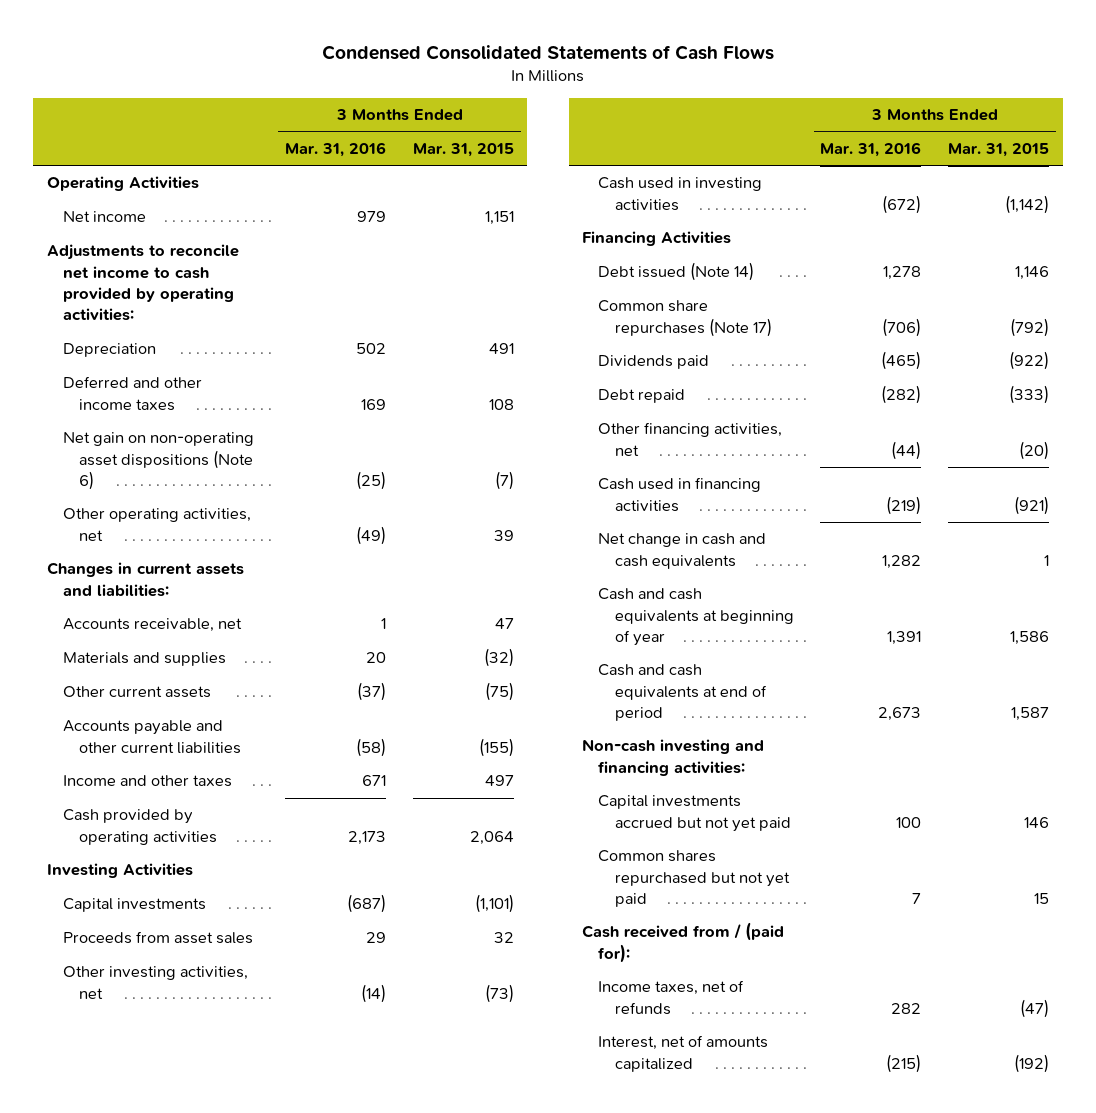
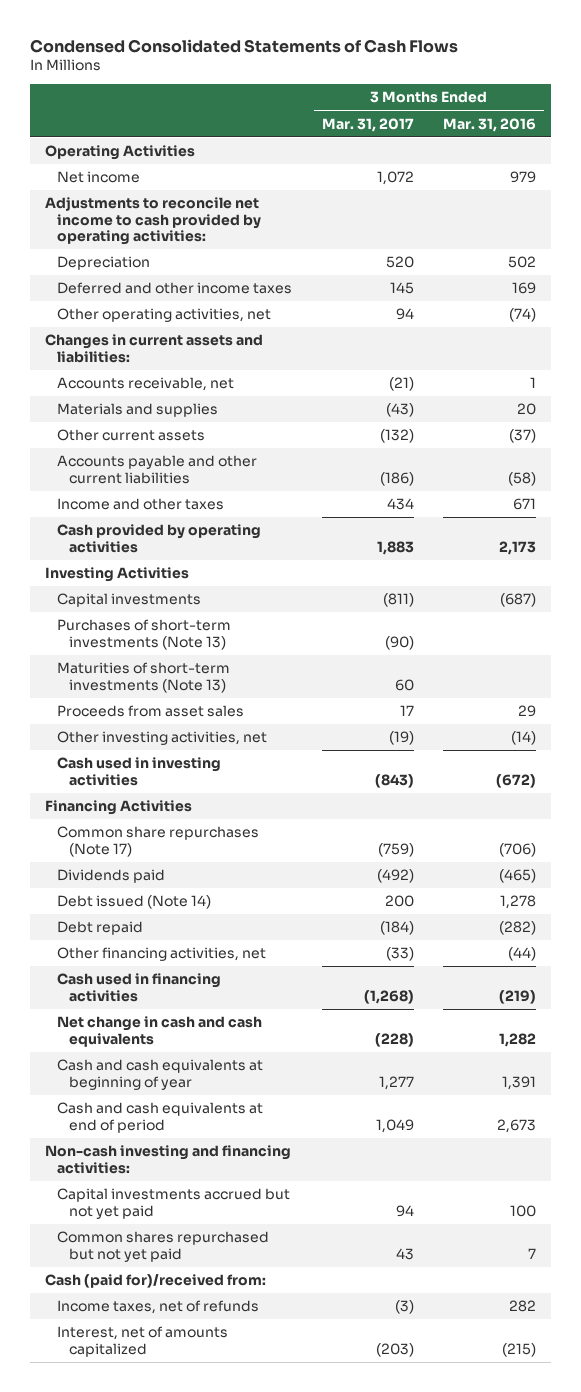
[412,142,514,157] Mar. 31, 2015 -> none
none -> [321,117,414,132] Mar. 31, 2017
[63,432,255,491] Net gain on non-operating asset dispositions (Note 6) -> none
[356,525,387,545] (49) -> [509,308,537,323] (74)
none -> [56,619,231,650] Purchases of short-term investments (Note 13)
none -> [56,662,230,693] Maturities of short-term investments (Note 13)
[598,262,755,282] Debt issued (Note 14) -> [56,895,211,910] Debt issued (Note 14)
[582,922,785,963] Cash received from / (paid for): -> [45,1274,267,1289] Cash (paid for)/received from:

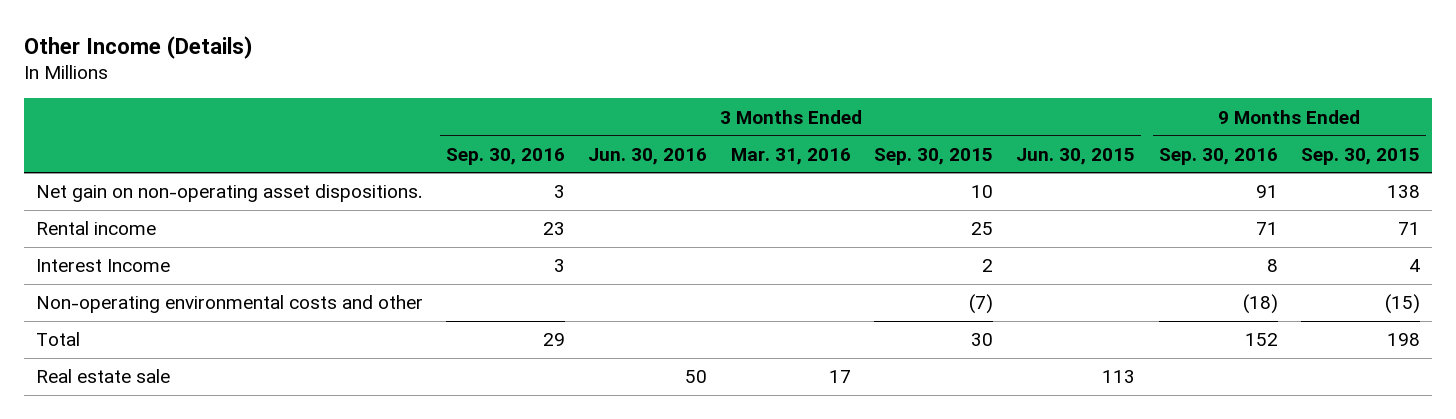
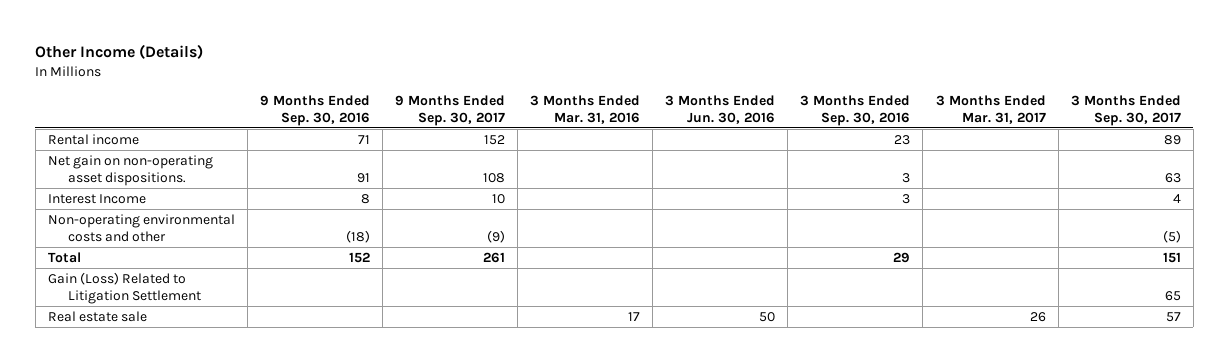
[874,147,994,165] Sep. 30, 2015 -> none
[1016,147,1136,165] Jun. 30, 2015 -> none
[1300,147,1420,165] Sep. 30, 2015 -> none
none -> [395,94,506,126] 9 Months Ended Sep. 30, 2017
none -> [935,94,1046,124] 3 Months Ended Mar. 31, 2017
none -> [1070,94,1181,126] 3 Months Ended Sep. 30, 2017
[35,184,423,203] Net gain on non-operating asset dispositions. -> [47,154,213,186] Net gain on non-operating asset dispositions.
none -> [47,271,201,304] Gain (Loss) Related to Litigation Settlement

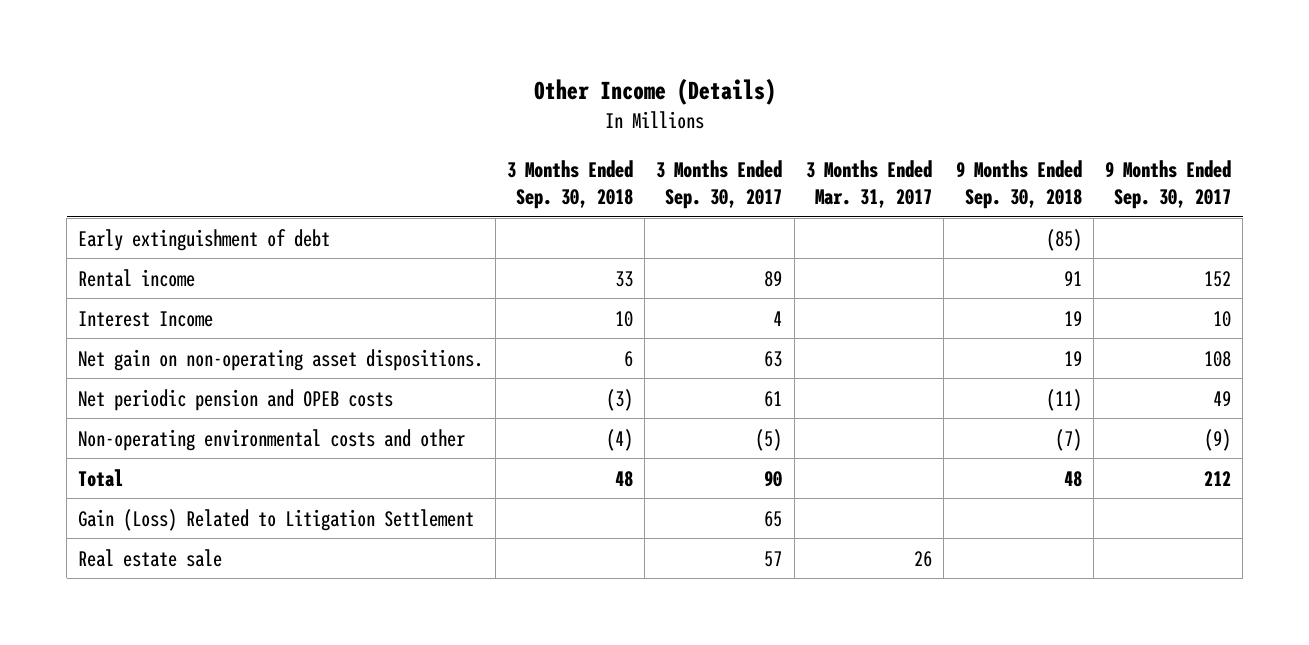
[259,94,370,126] 9 Months Ended Sep. 30, 2016 -> none
[530,94,641,124] 3 Months Ended Mar. 31, 2016 -> none
[665,94,776,124] 3 Months Ended Jun. 30, 2016 -> none
[800,94,911,126] 3 Months Ended Sep. 30, 2016 -> none
none -> [506,159,633,209] 3 Months Ended Sep. 30, 2018
none -> [955,159,1082,209] 9 Months Ended Sep. 30, 2018
none -> [78,228,331,251] Early extinguishment of debt
[47,154,213,186] Net gain on non-operating asset dispositions. -> [78,348,484,371] Net gain on non-operating asset dispositions.
none -> [78,388,394,411] Net periodic pension and OPEB costs
[483,251,506,263] 261 -> [1204,470,1232,486] 212
[1162,251,1181,263] 151 -> [764,470,783,487] 90

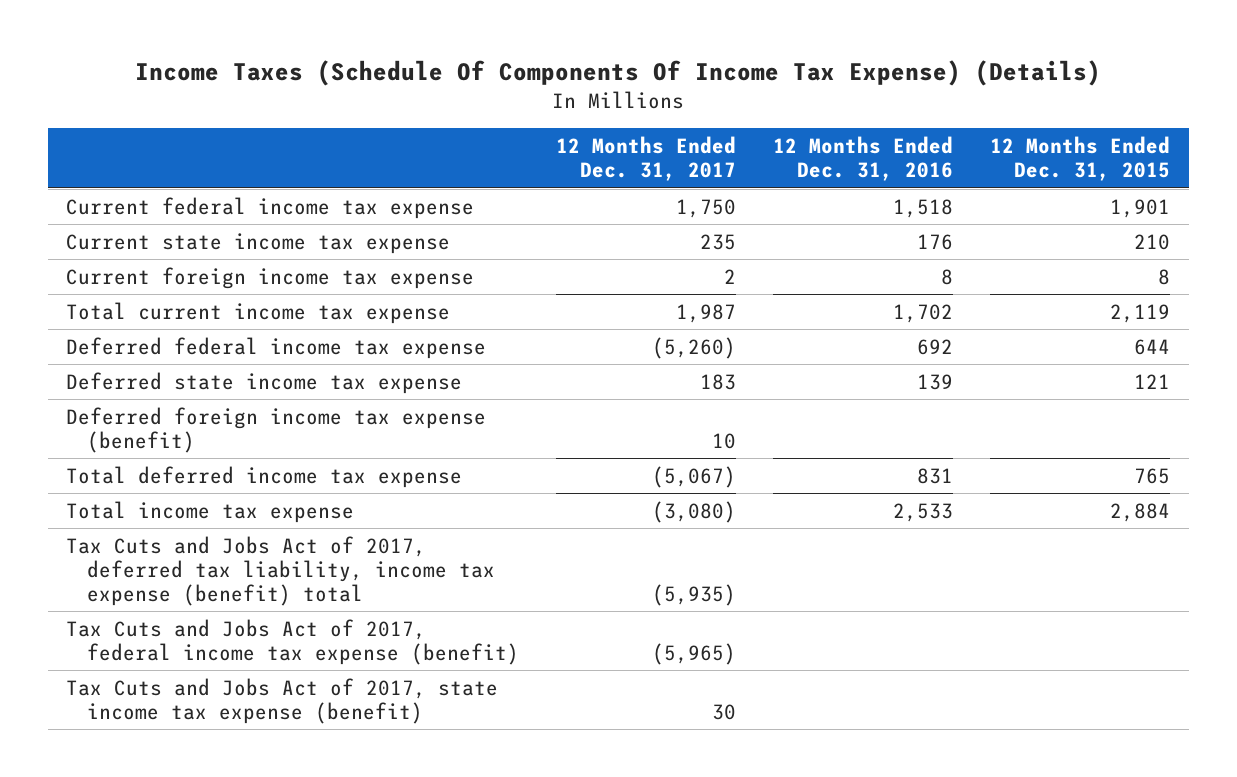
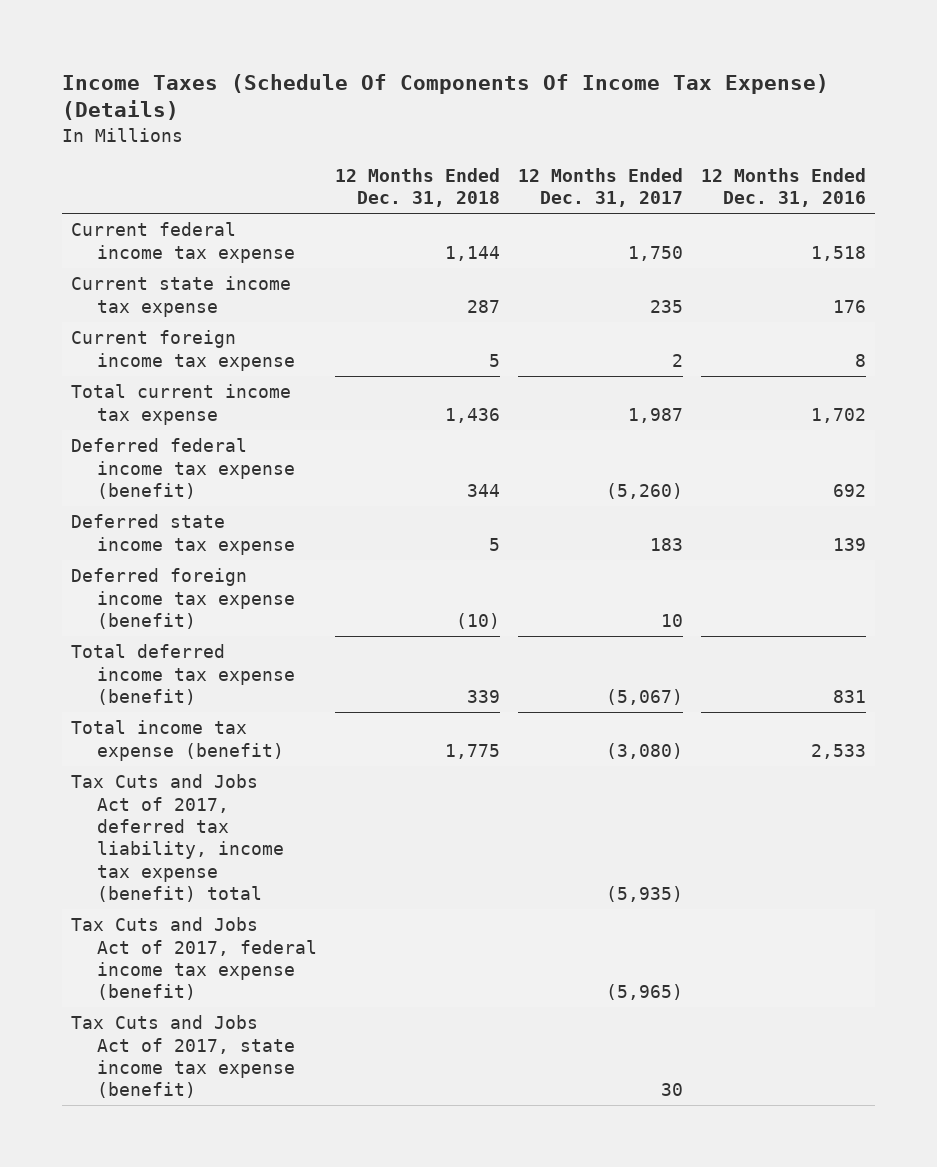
[990,136,1171,182] 12 Months Ended Dec. 31, 2015 -> none
none -> [334,167,500,208] 12 Months Ended Dec. 31, 2018
[66,336,487,359] Deferred federal income tax expense -> [70,438,295,499] Deferred federal income tax expense (benefit)
[66,465,463,488] Total deferred income tax expense -> [70,644,295,705] Total deferred income tax expense (benefit)
[66,500,355,523] Total income tax expense -> [70,720,284,761] Total income tax expense (benefit)

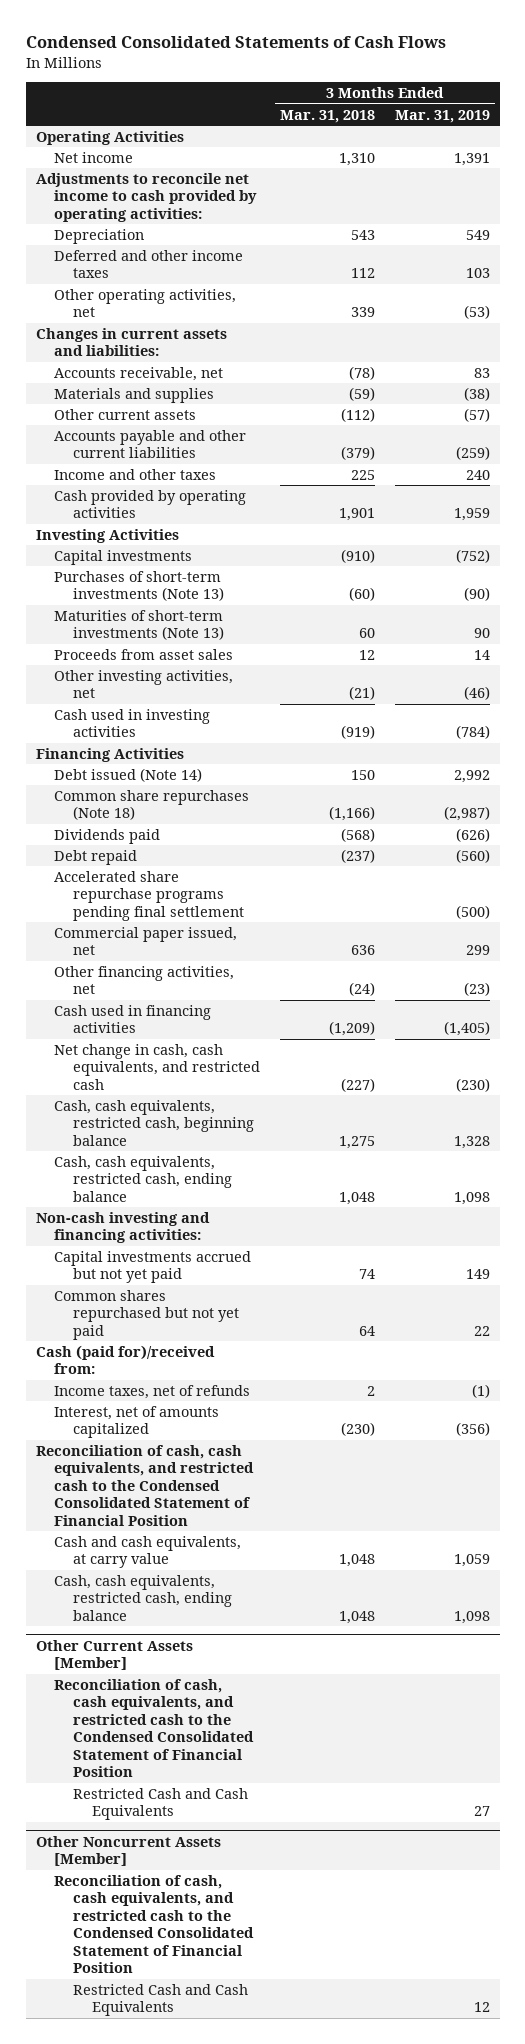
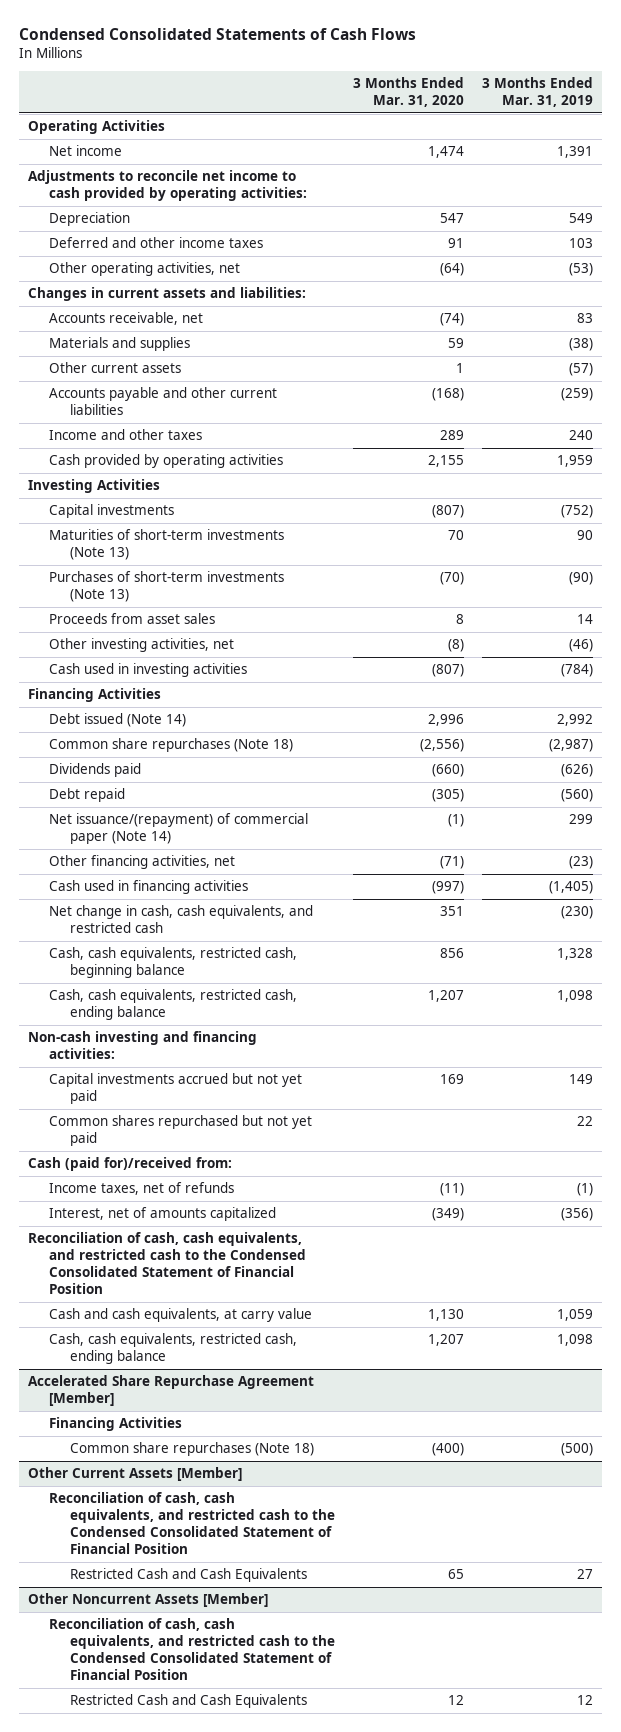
[279,109,375,123] Mar. 31, 2018 -> none
none -> [352,77,464,108] 3 Months Ended Mar. 31, 2020
[54,570,224,602] Purchases of short-term investments (Note 13) -> [48,571,284,603] Purchases of short-term investments (Note 13)
[54,870,244,921] Accelerated share repurchase programs pending final settlement -> none
[54,926,238,956] Commercial paper issued, net -> [48,813,308,845] Net issuance/(repayment) of commercial paper (Note 14)
none -> [27,1375,314,1407] Accelerated Share Repurchase Agreement [Member]
none -> [48,1417,182,1432] Financing Activities
none -> [70,1442,315,1457] Common share repurchases (Note 18)

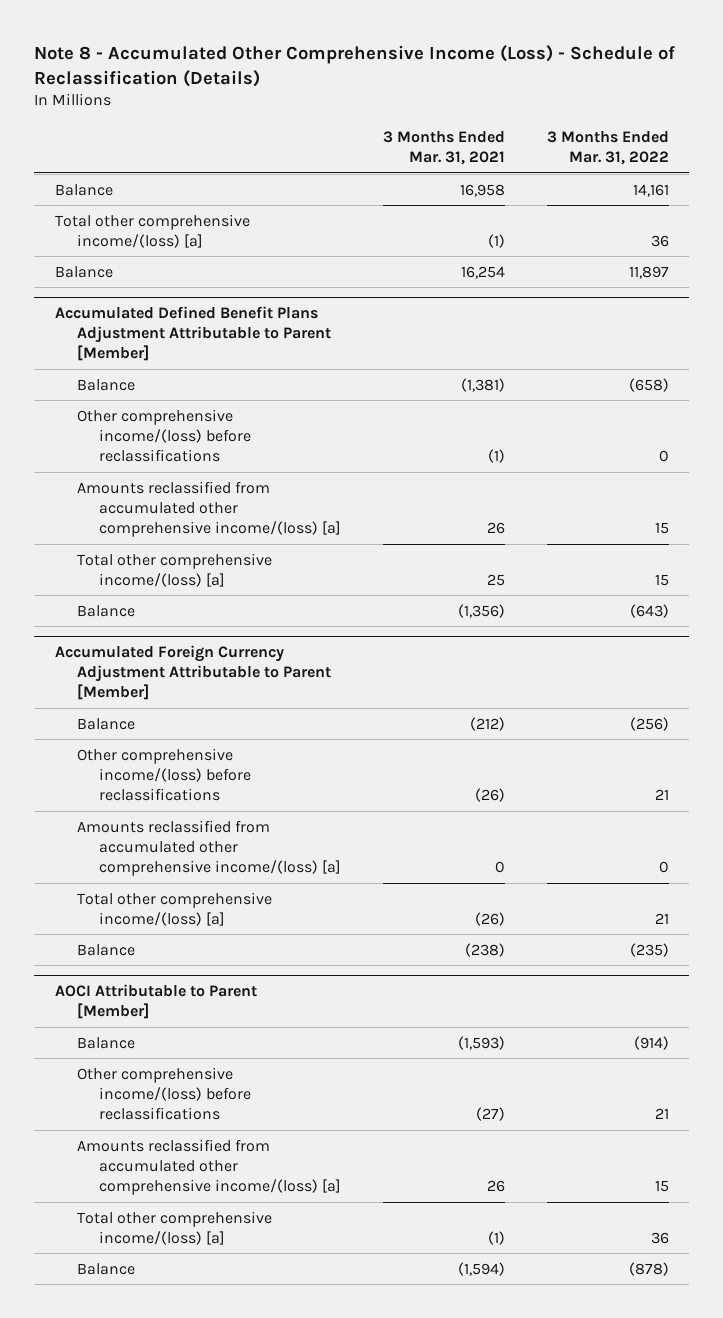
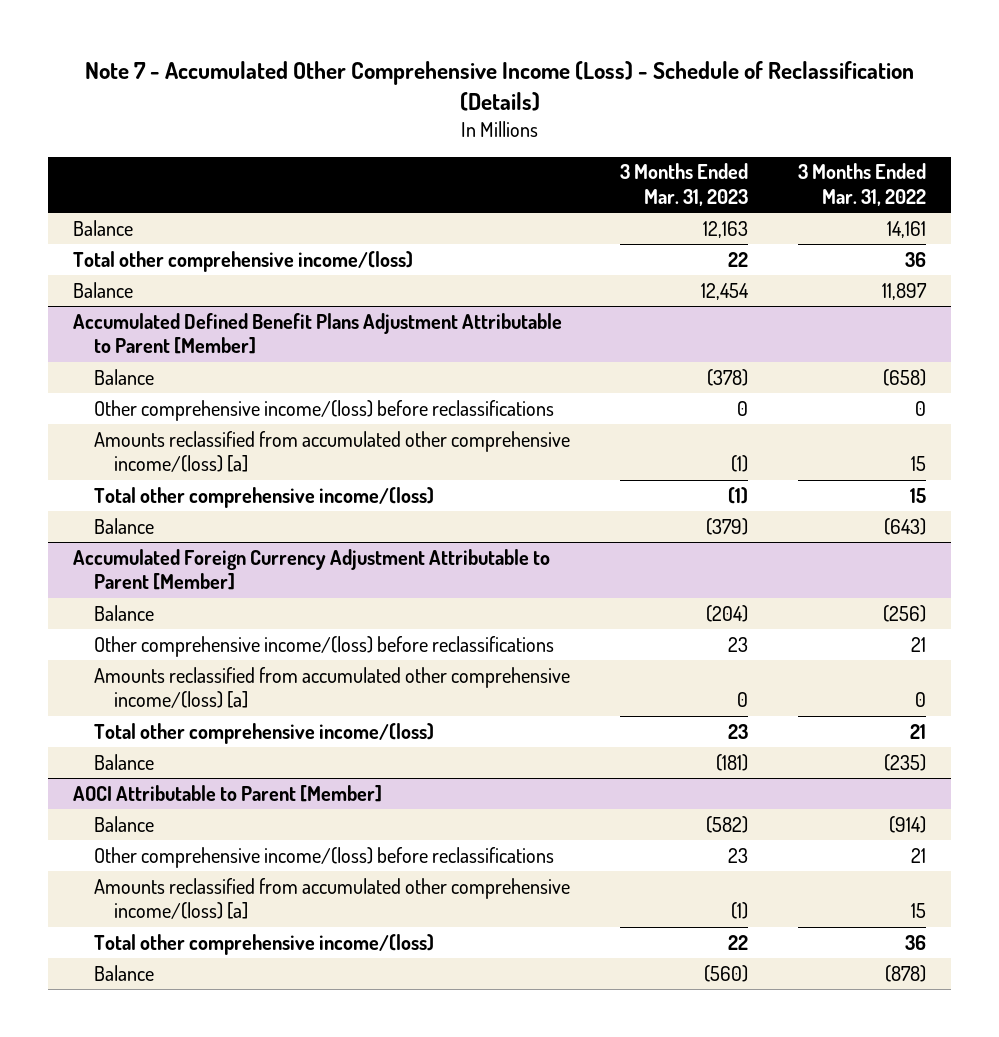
[33,44,675,87] Note 8 - Accumulated Other Comprehensive Income (Loss) - Schedule of Reclassification (Details) -> [84,61,914,111] Note 7 - Accumulated Other Comprehensive Income (Loss) - Schedule of Reclassification (Details)
[382,130,505,166] 3 Months Ended Mar. 31, 2021 -> none
none -> [619,163,748,207] 3 Months Ended Mar. 31, 2023
[54,213,250,248] Total other comprehensive income/(loss) [a] -> [73,250,414,272] Total other comprehensive income/(loss)
[77,552,273,587] Total other comprehensive income/(loss) [a] -> [93,486,434,508] Total other comprehensive income/(loss)
[77,891,273,926] Total other comprehensive income/(loss) [a] -> [93,722,434,744] Total other comprehensive income/(loss)
[77,1210,273,1245] Total other comprehensive income/(loss) [a] -> [93,933,434,955] Total other comprehensive income/(loss)

